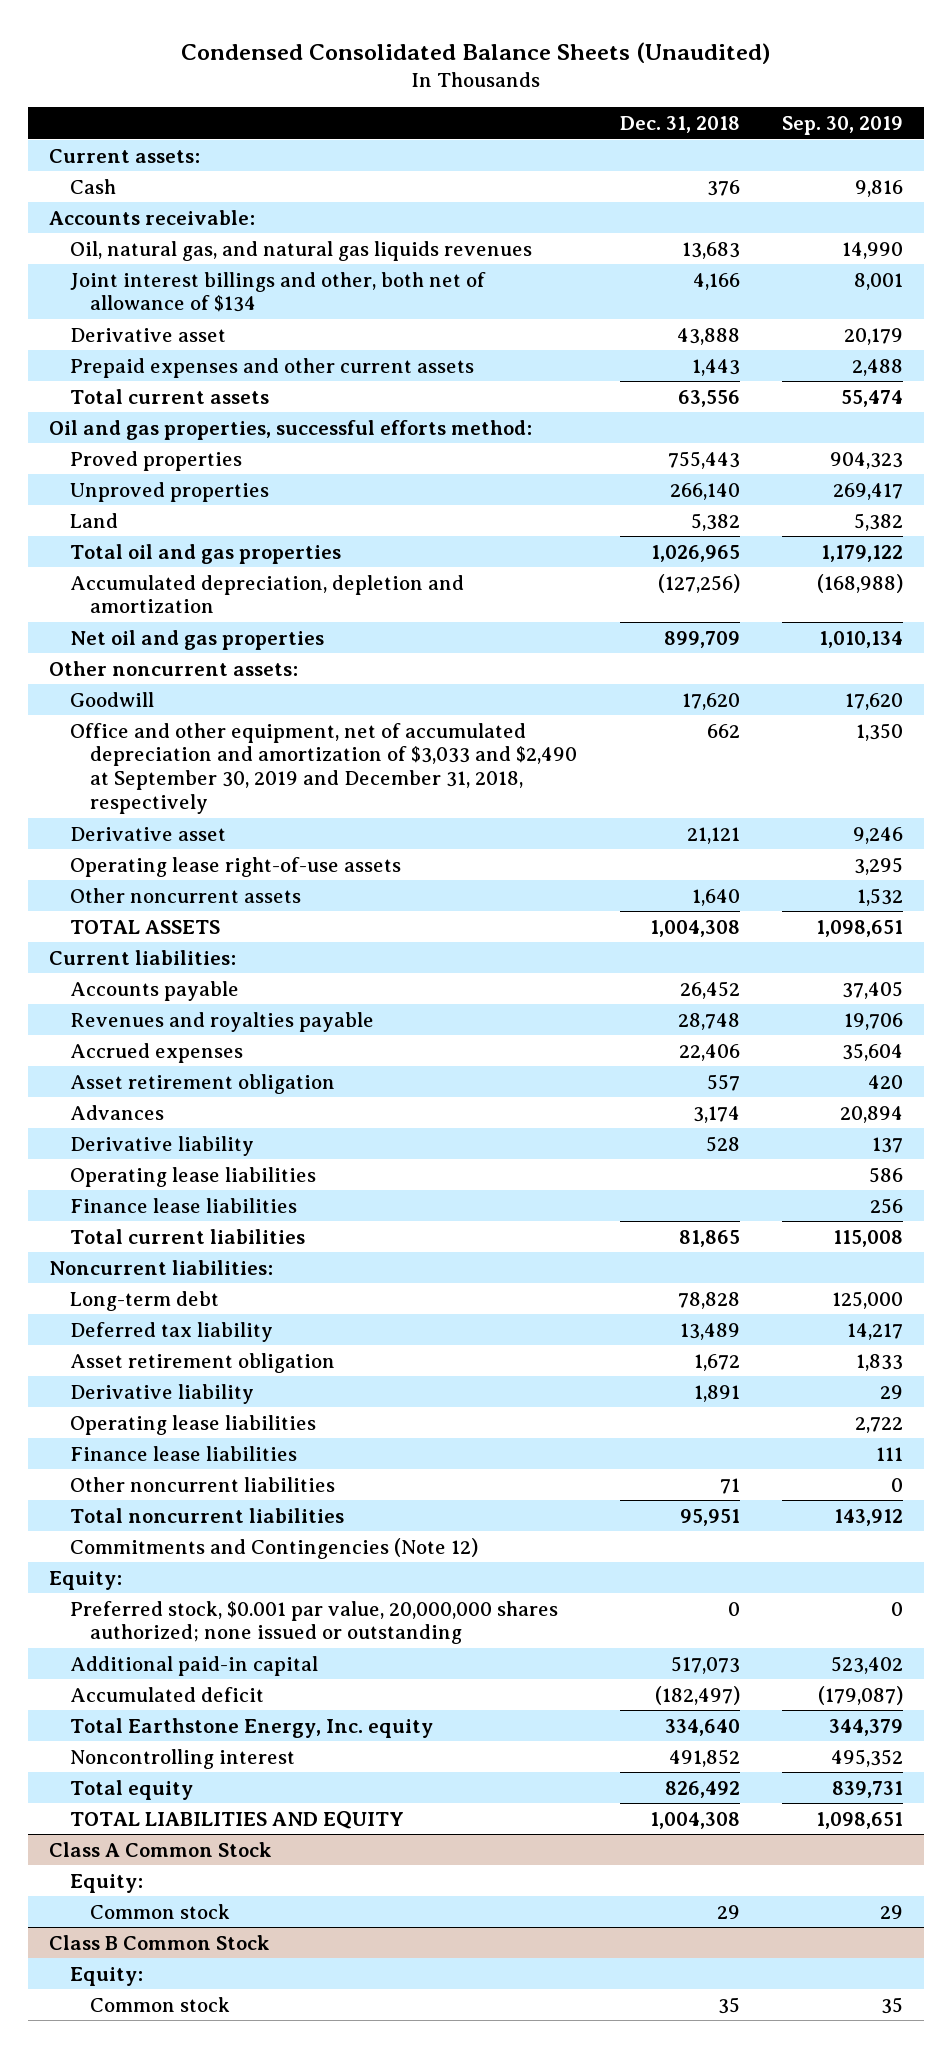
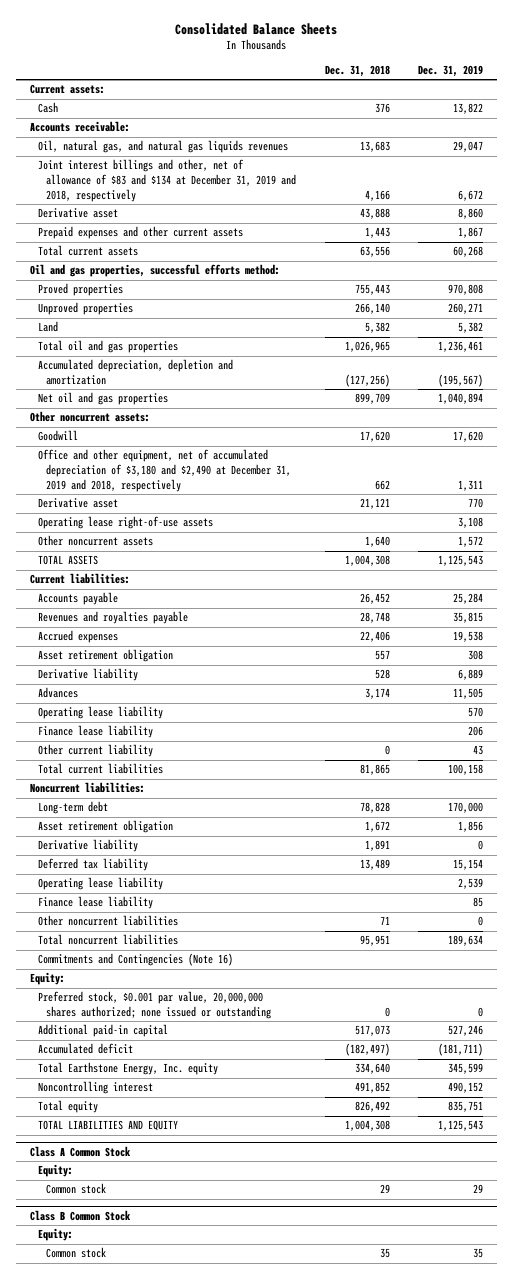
[181,41,771,64] Condensed Consolidated Balance Sheets (Unaudited) -> [175,22,338,35] Consolidated Balance Sheets
[782,116,904,136] Sep. 30, 2019 -> none
none -> [418,65,484,78] Dec. 31, 2019
[69,271,486,313] Joint interest billings and other, both net of allowance of $134 -> [38,159,297,202] Joint interest billings and other, net of allowance of $83 and $134 at December 31, 2019 and 2018, respectively
[69,722,578,815] Office and other equipment, net of accumulated depreciation and amortization of $3,033 and $2,490 at September 30, 2019 and December 31, 2018, respectively -> [38,449,292,492] Office and other equipment, net of accumulated depreciation of $3,180 and $2,490 at December 31, 2019 and 2018, respectively
[69,1104,164,1120] Advances -> [38,687,79,699] Advances
[69,1166,316,1187] Operating lease liabilities -> [38,706,164,720] Operating lease liability
[69,1197,297,1213] Finance lease liabilities -> [38,725,154,739] Finance lease liability
none -> [38,744,154,758] Other current liability
[69,1321,273,1342] Deferred tax liability -> [38,858,149,872] Deferred tax liability
[69,1414,316,1435] Operating lease liabilities -> [38,877,164,891] Operating lease liability
[69,1445,297,1461] Finance lease liabilities -> [38,896,154,910] Finance lease liability
[69,1537,478,1559] Commitments and Contingencies (Note 12) -> [38,953,234,967] Commitments and Contingencies (Note 16)

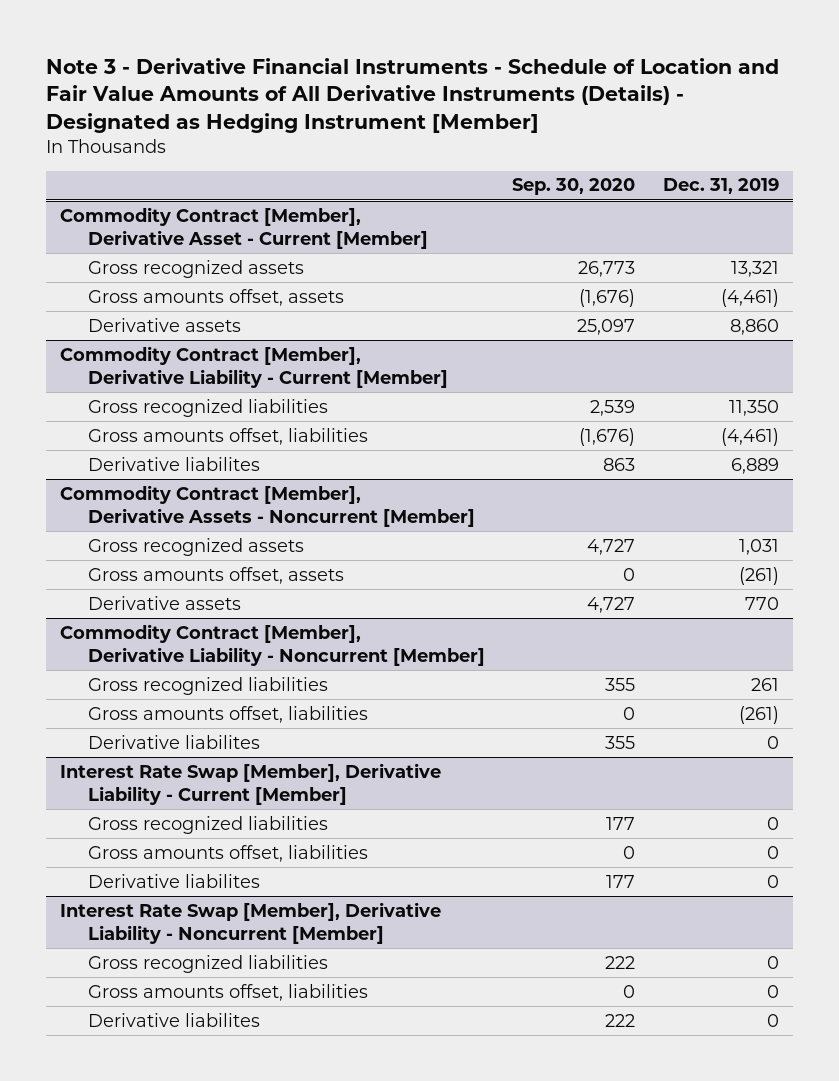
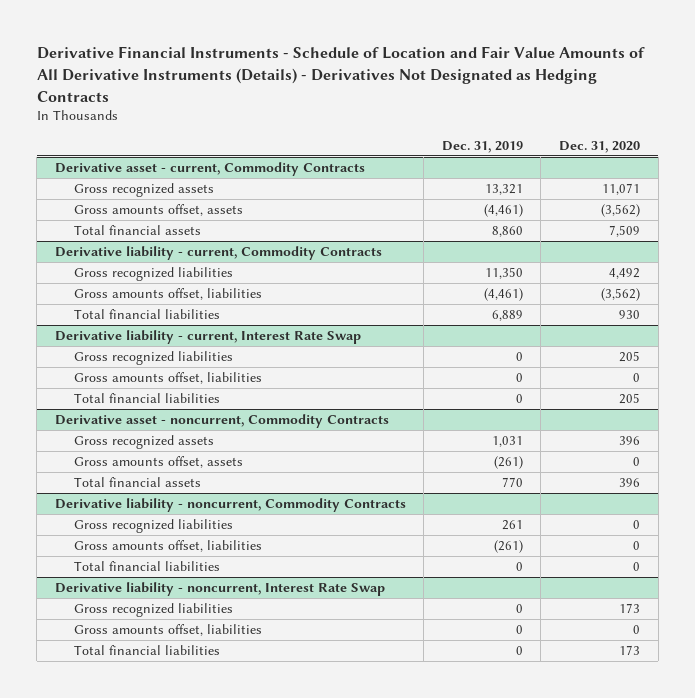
[46,57,780,133] Note 3 - Derivative Financial Instruments - Schedule of Location and Fair Value Amounts of All Derivative Instruments (Details) - Designated as Hedging Instrument [Member] -> [36,46,645,102] Derivative Financial Instruments - Schedule of Location and Fair Value Amounts of All Derivative Instruments (Details) - Derivatives Not Designated as Hedging Contracts
[512,178,636,196] Sep. 30, 2020 -> none
none -> [559,140,641,153] Dec. 31, 2020
[60,206,428,249] Commodity Contract [Member], Derivative Asset - Current [Member] -> [54,162,365,177] Derivative asset - current, Commodity Contracts
[87,317,241,332] Derivative assets -> [73,225,201,236] Total financial assets
[60,345,448,388] Commodity Contract [Member], Derivative Liability - Current [Member] -> [54,246,382,261] Derivative liability - current, Commodity Contracts
[87,456,260,471] Derivative liabilites -> [73,309,220,320] Total financial liabilities
none -> [54,330,361,345] Derivative liability - current, Interest Rate Swap
none -> [73,351,233,366] Gross recognized liabilities
none -> [73,372,262,385] Gross amounts offset, liabilities
none -> [73,393,220,404] Total financial liabilities
[60,484,475,527] Commodity Contract [Member], Derivative Assets - Noncurrent [Member] -> [54,414,389,429] Derivative asset - noncurrent, Commodity Contracts
[87,595,241,610] Derivative assets -> [73,477,201,488] Total financial assets
[60,623,485,666] Commodity Contract [Member], Derivative Liability - Noncurrent [Member] -> [54,498,406,513] Derivative liability - noncurrent, Commodity Contracts
[60,762,442,805] Interest Rate Swap [Member], Derivative Liability - Current [Member] -> none
[87,815,328,834] Gross recognized liabilities -> none
[87,844,368,862] Gross amounts offset, liabilities -> none
[87,873,260,888] Derivative liabilites -> none
[87,734,260,749] Derivative liabilites -> [73,561,220,572] Total financial liabilities
[60,901,442,944] Interest Rate Swap [Member], Derivative Liability - Noncurrent [Member] -> [54,582,385,597] Derivative liability - noncurrent, Interest Rate Swap
[87,1012,260,1027] Derivative liabilites -> [73,645,220,656] Total financial liabilities

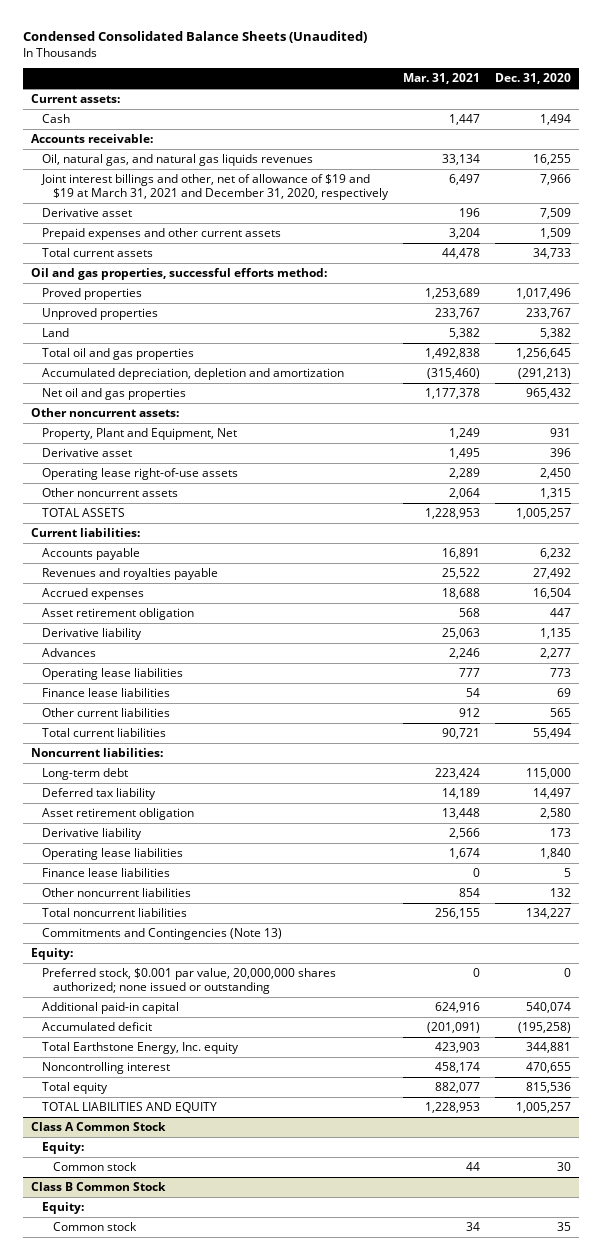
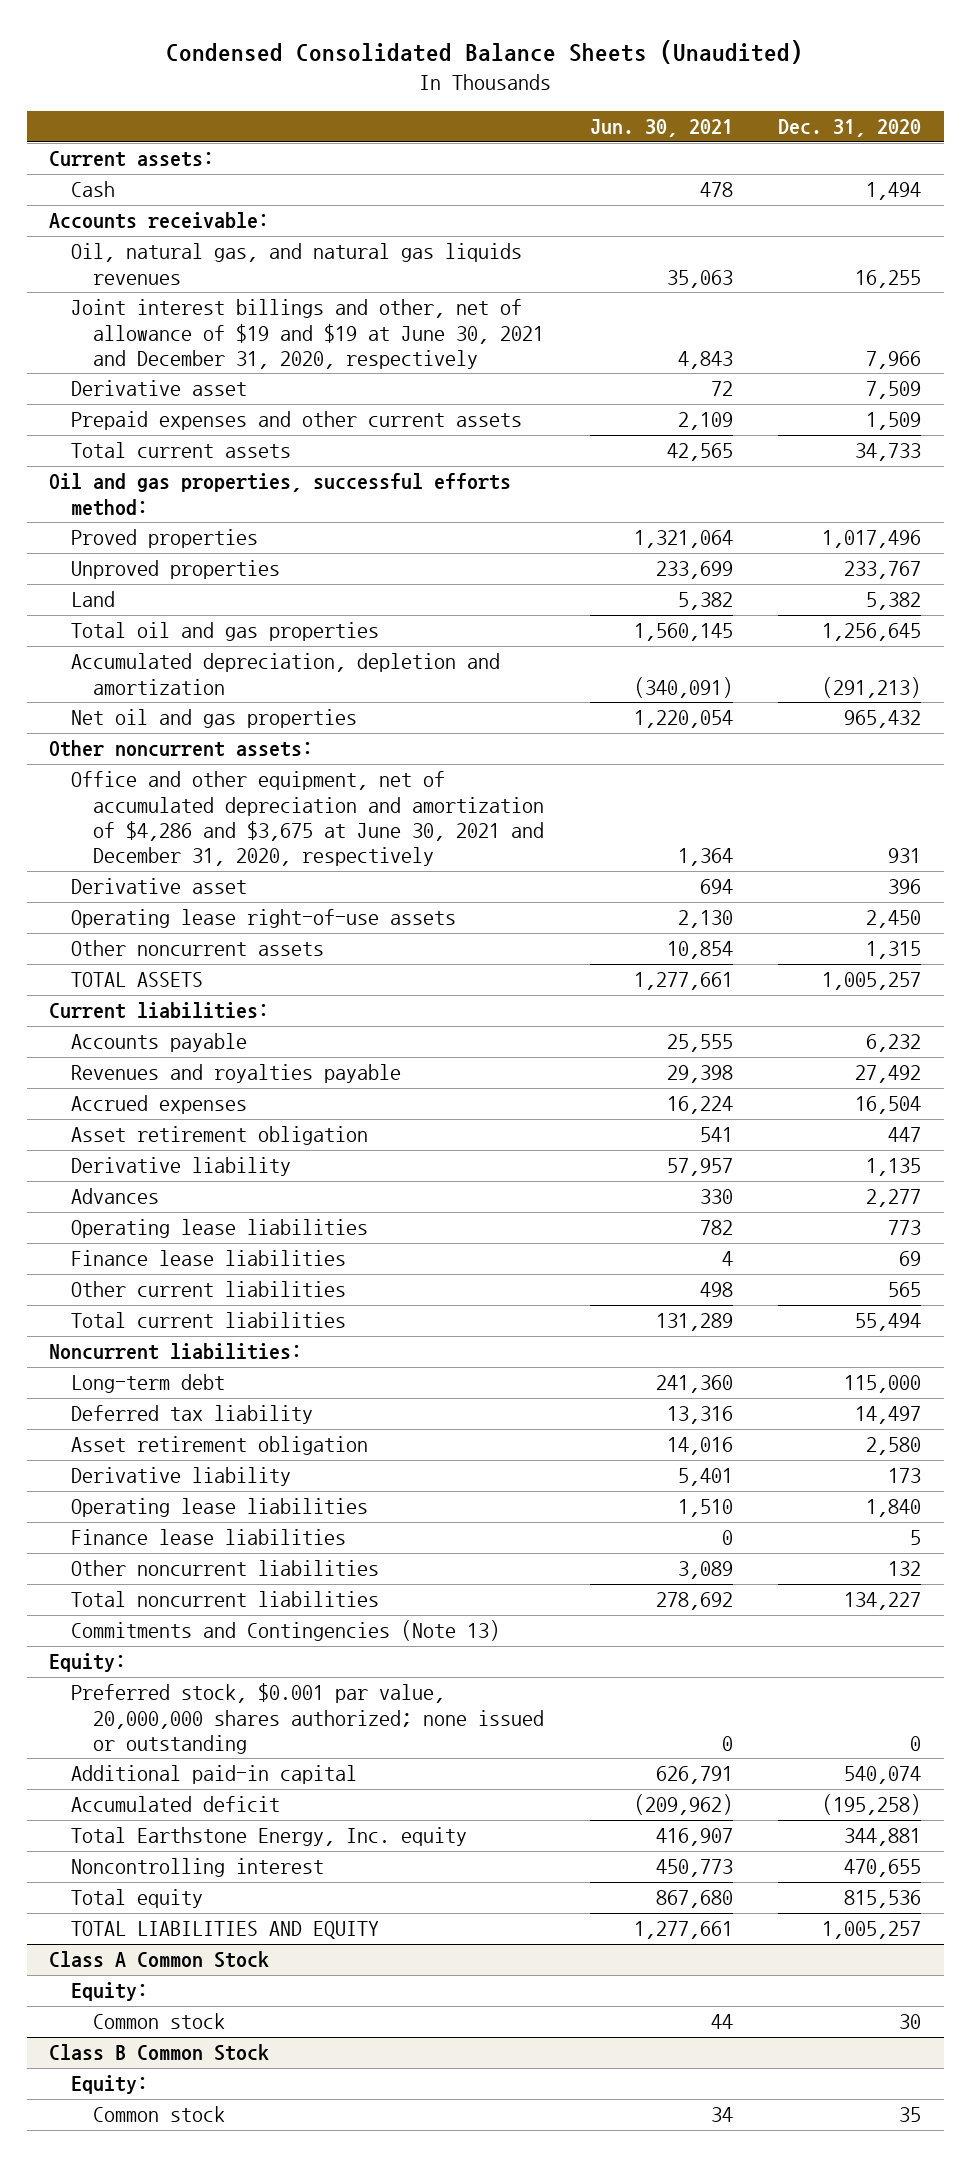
[402,73,480,85] Mar. 31, 2021 -> none
none -> [589,119,733,138] Jun. 30, 2021
[40,174,389,201] Joint interest billings and other, net of allowance of $19 and $19 at March 31, 2021 and December 31, 2020, respectively -> [71,299,545,369] Joint interest billings and other, net of allowance of $19 and $19 at June 30, 2021 and December 31, 2020, respectively
[41,428,237,441] Property, Plant and Equipment, Net -> [71,771,545,867] Office and other equipment, net of accumulated depreciation and amortization of $4,286 and $3,675 at June 30, 2021 and December 31, 2020, respectively

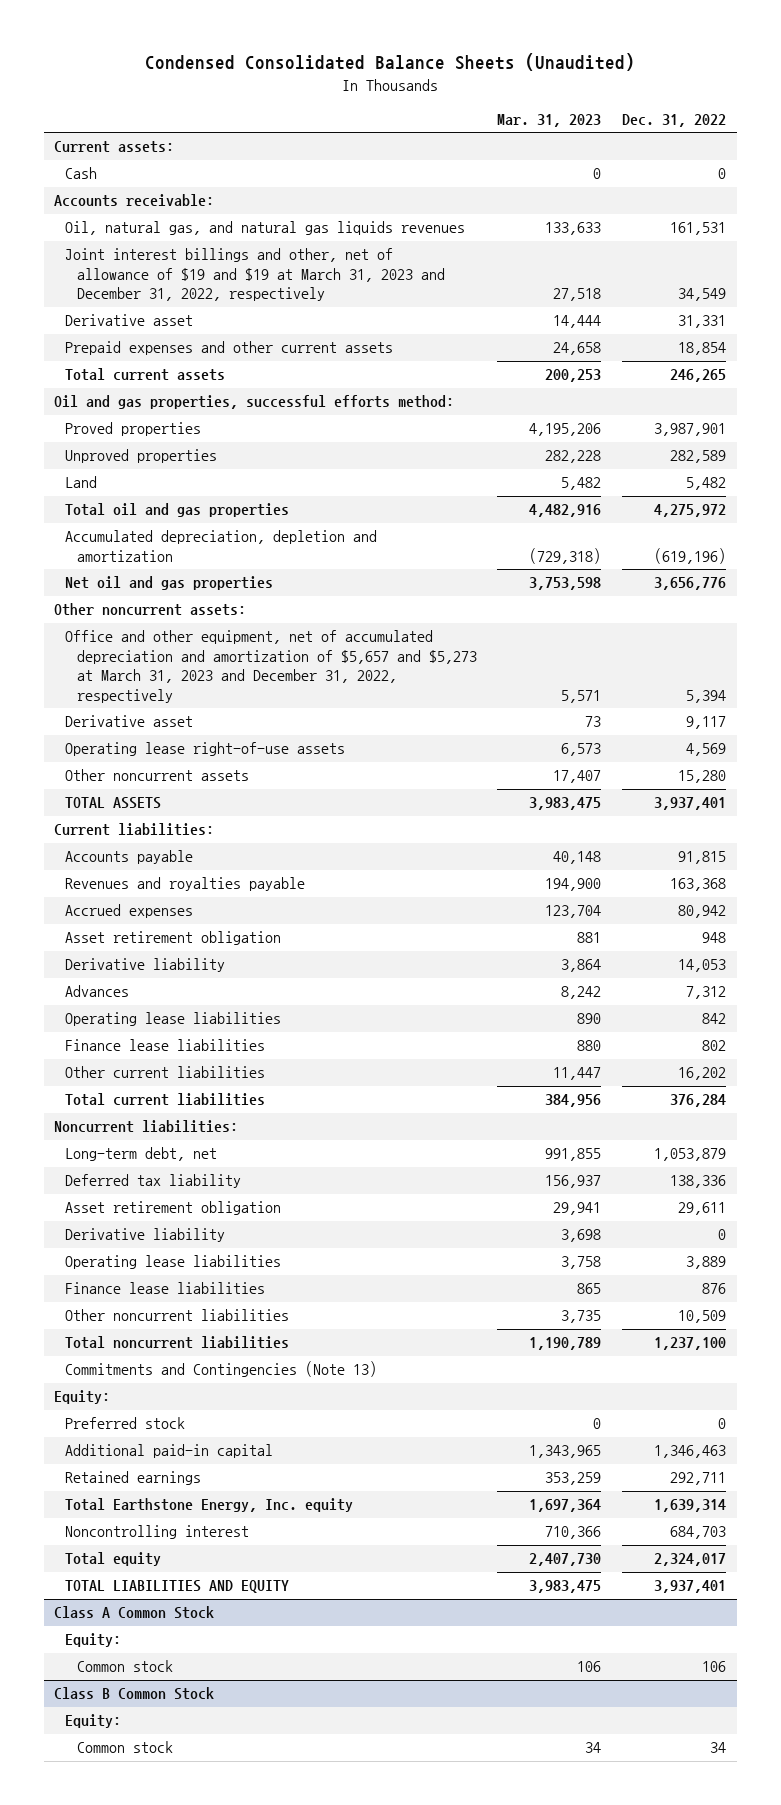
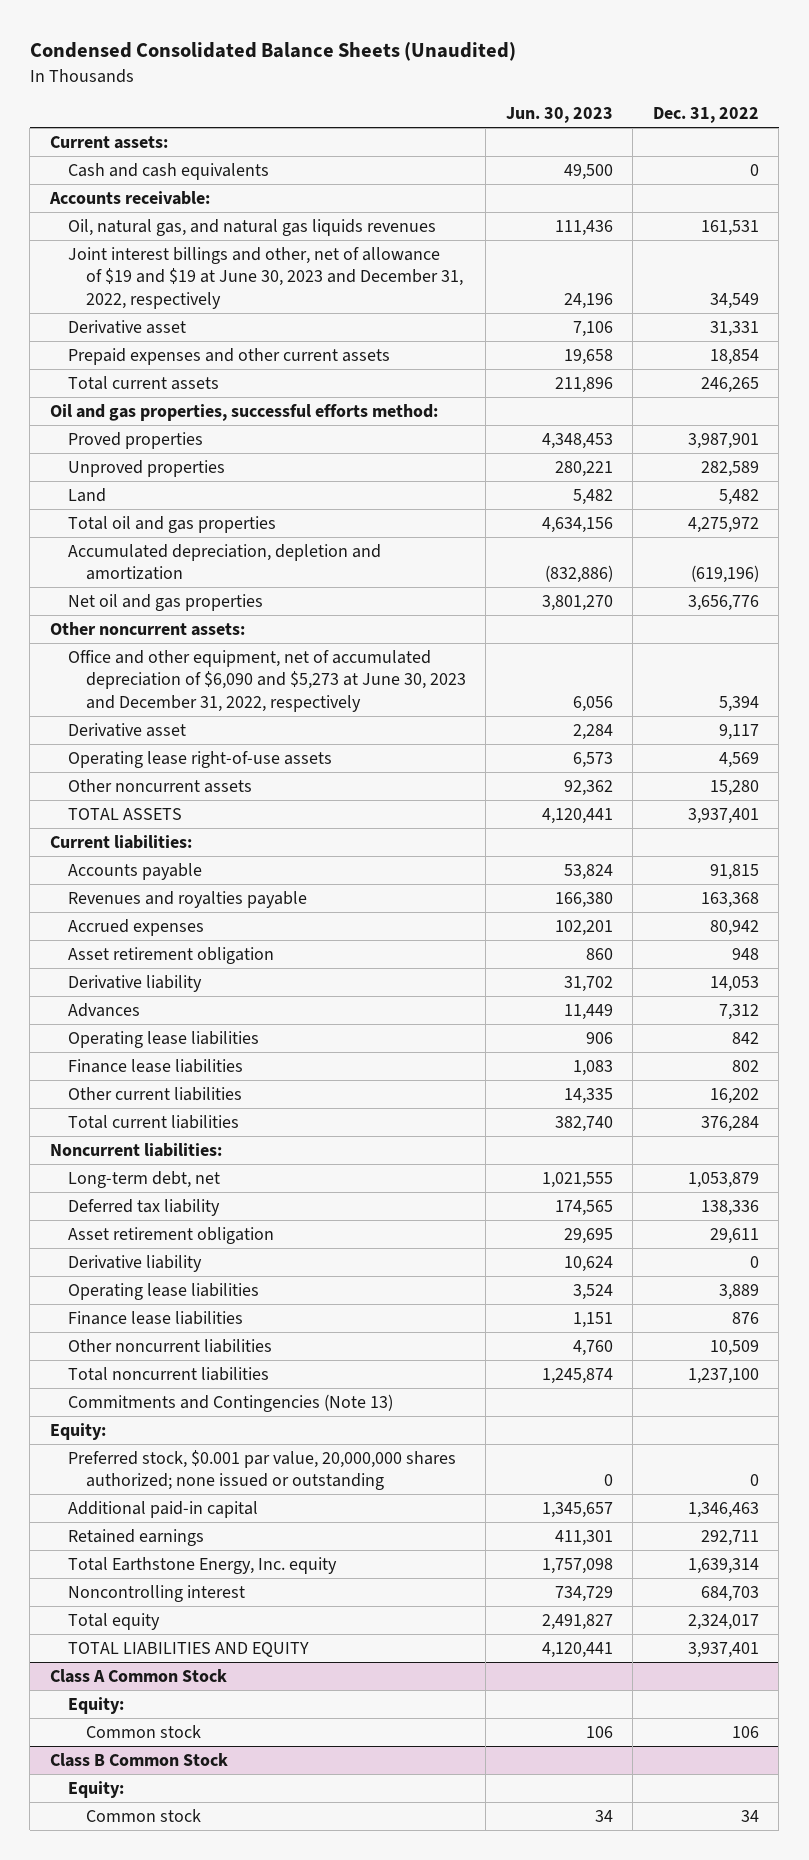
[497,114,602,128] Mar. 31, 2023 -> none
none -> [505,107,613,124] Jun. 30, 2023
[65,167,98,180] Cash -> none
none -> [67,162,269,180] Cash and cash equivalents
[65,248,445,302] Joint interest billings and other, net of allowance of $19 and $19 at March 31, 2023 and December 31, 2022, respectively -> [67,246,463,310] Joint interest billings and other, net of allowance of $19 and $19 at June 30, 2023 and December 31, 2022, respectively
[65,630,477,703] Office and other equipment, net of accumulated depreciation and amortization of $5,657 and $5,273 at March 31, 2023 and December 31, 2022, respectively -> [67,649,466,713] Office and other equipment, net of accumulated depreciation of $6,090 and $5,273 at June 30, 2023 and December 31, 2022, respectively
[65,1417,186,1430] Preferred stock -> [67,1449,456,1491] Preferred stock, $0.001 par value, 20,000,000 shares authorized; none issued or outstanding

